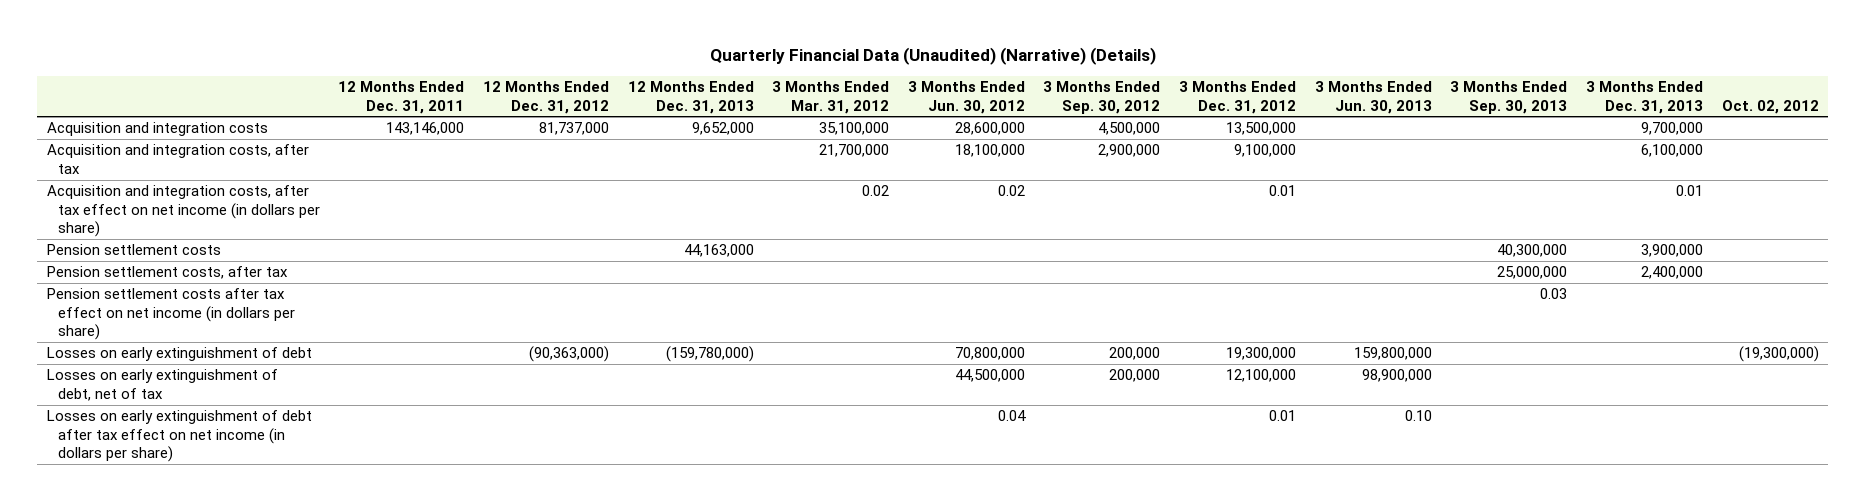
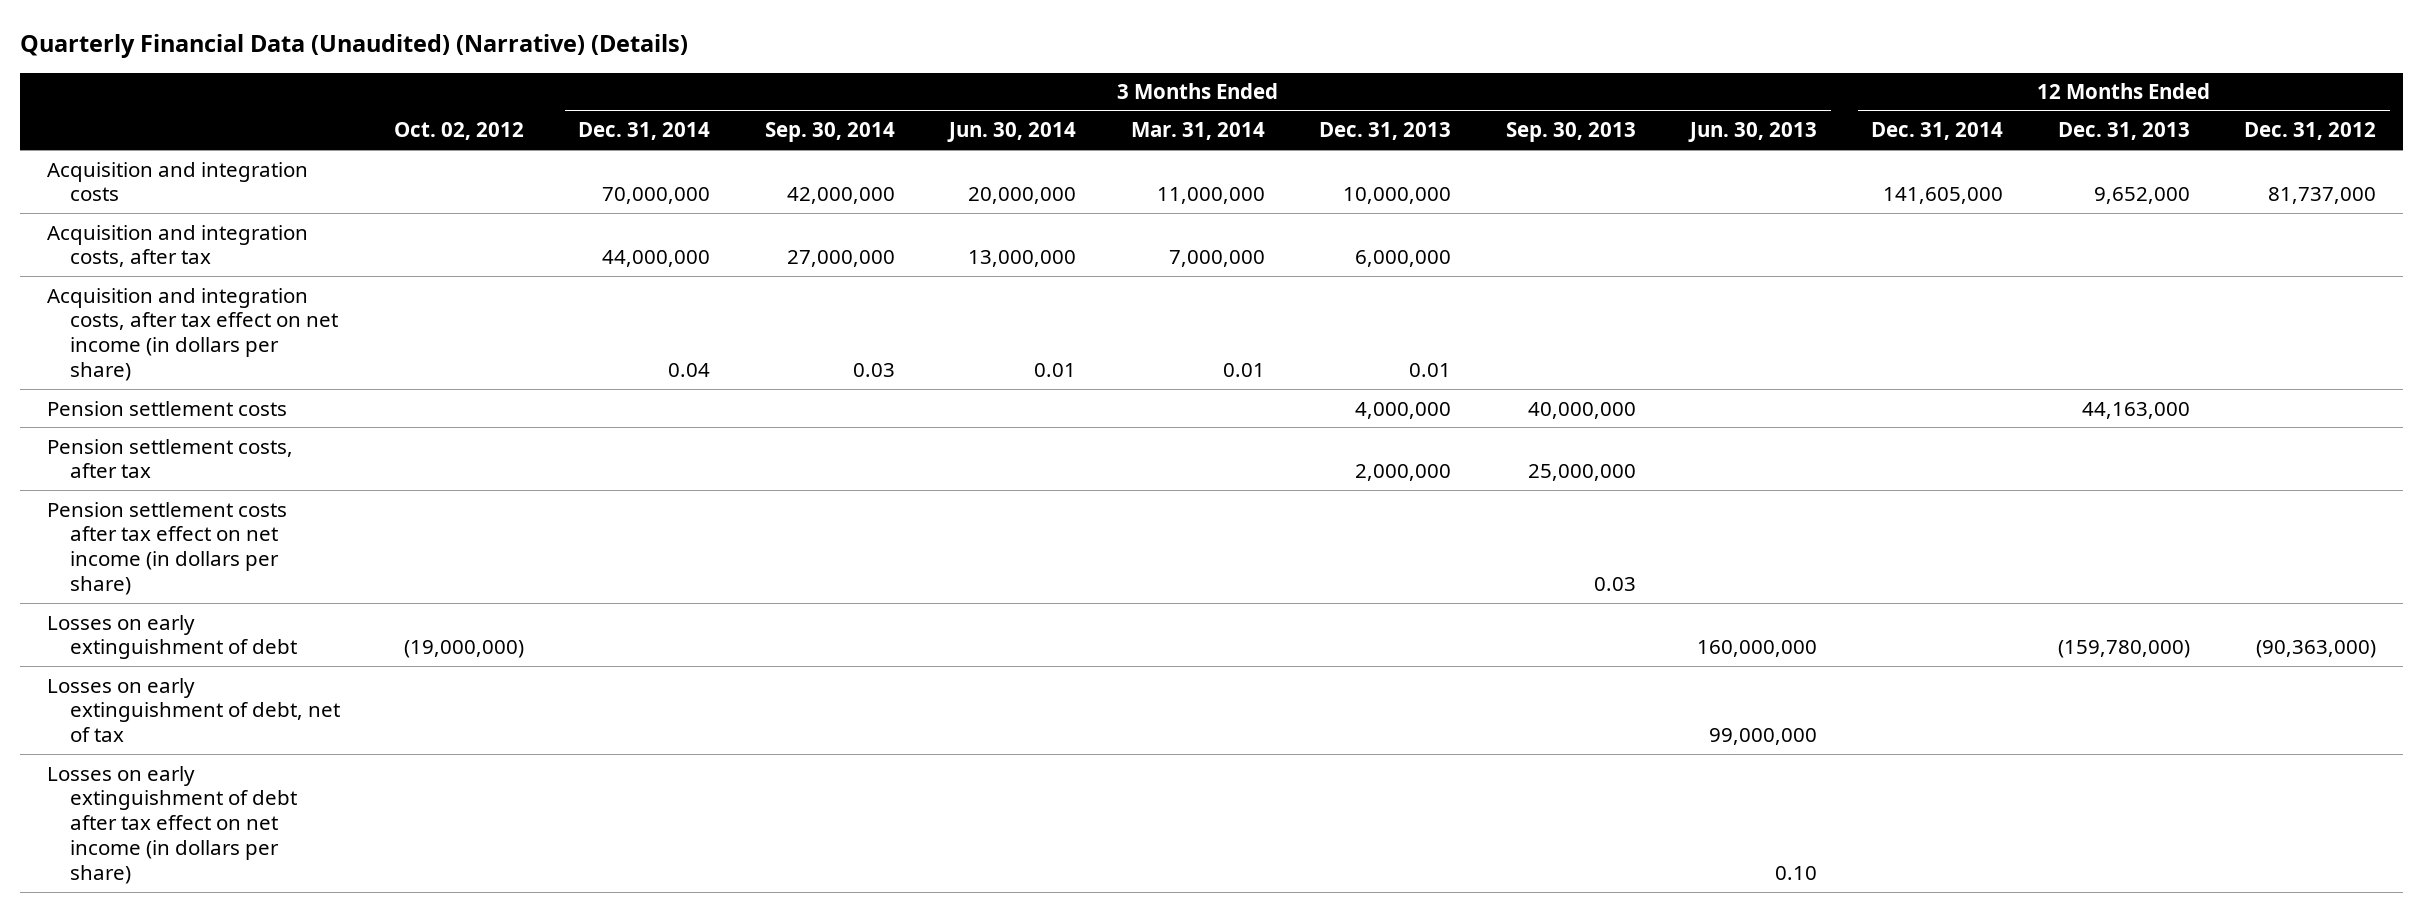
[338,81,465,114] 12 Months Ended Dec. 31, 2011 -> none
[772,81,890,114] 3 Months Ended Mar. 31, 2012 -> none
[907,81,1025,114] 3 Months Ended Jun. 30, 2012 -> none
[1043,81,1161,114] 3 Months Ended Sep. 30, 2012 -> none
[1179,81,1297,114] 3 Months Ended Dec. 31, 2012 -> none
none -> [578,122,711,141] Dec. 31, 2014
none -> [764,122,895,143] Sep. 30, 2014
none -> [947,122,1077,143] Jun. 30, 2014
none -> [1130,122,1265,141] Mar. 31, 2014
none -> [1871,122,2004,141] Dec. 31, 2014
[1640,122,1703,136] 9,700,000 -> [1343,187,1452,205] 10,000,000
[1640,144,1703,158] 6,100,000 -> [1355,250,1452,268] 6,000,000
[1497,244,1568,258] 40,300,000 -> [1527,401,1636,419] 40,000,000
[1640,244,1703,258] 3,900,000 -> [1355,401,1452,419] 4,000,000
[1640,266,1703,280] 2,400,000 -> [1355,464,1452,482] 2,000,000
[1353,347,1432,361] 159,800,000 -> [1697,640,1818,658] 160,000,000
[1738,346,1819,363] (19,300,000) -> [404,640,525,659] (19,000,000)
[1361,369,1432,383] 98,900,000 -> [1709,728,1818,746] 99,000,000

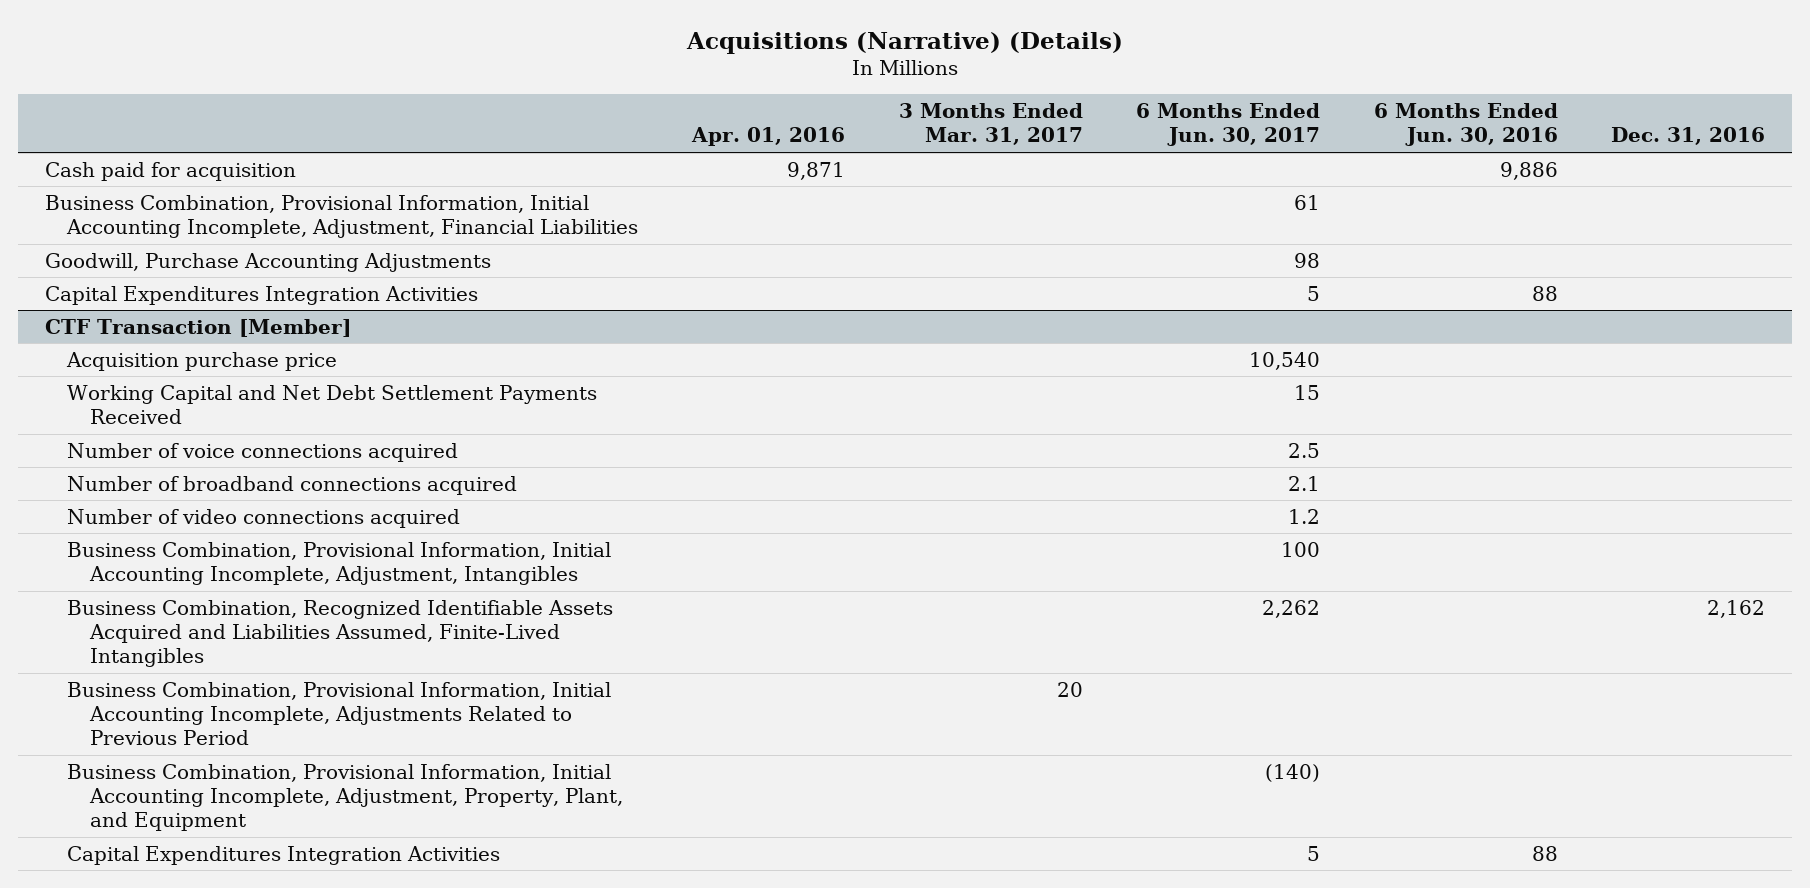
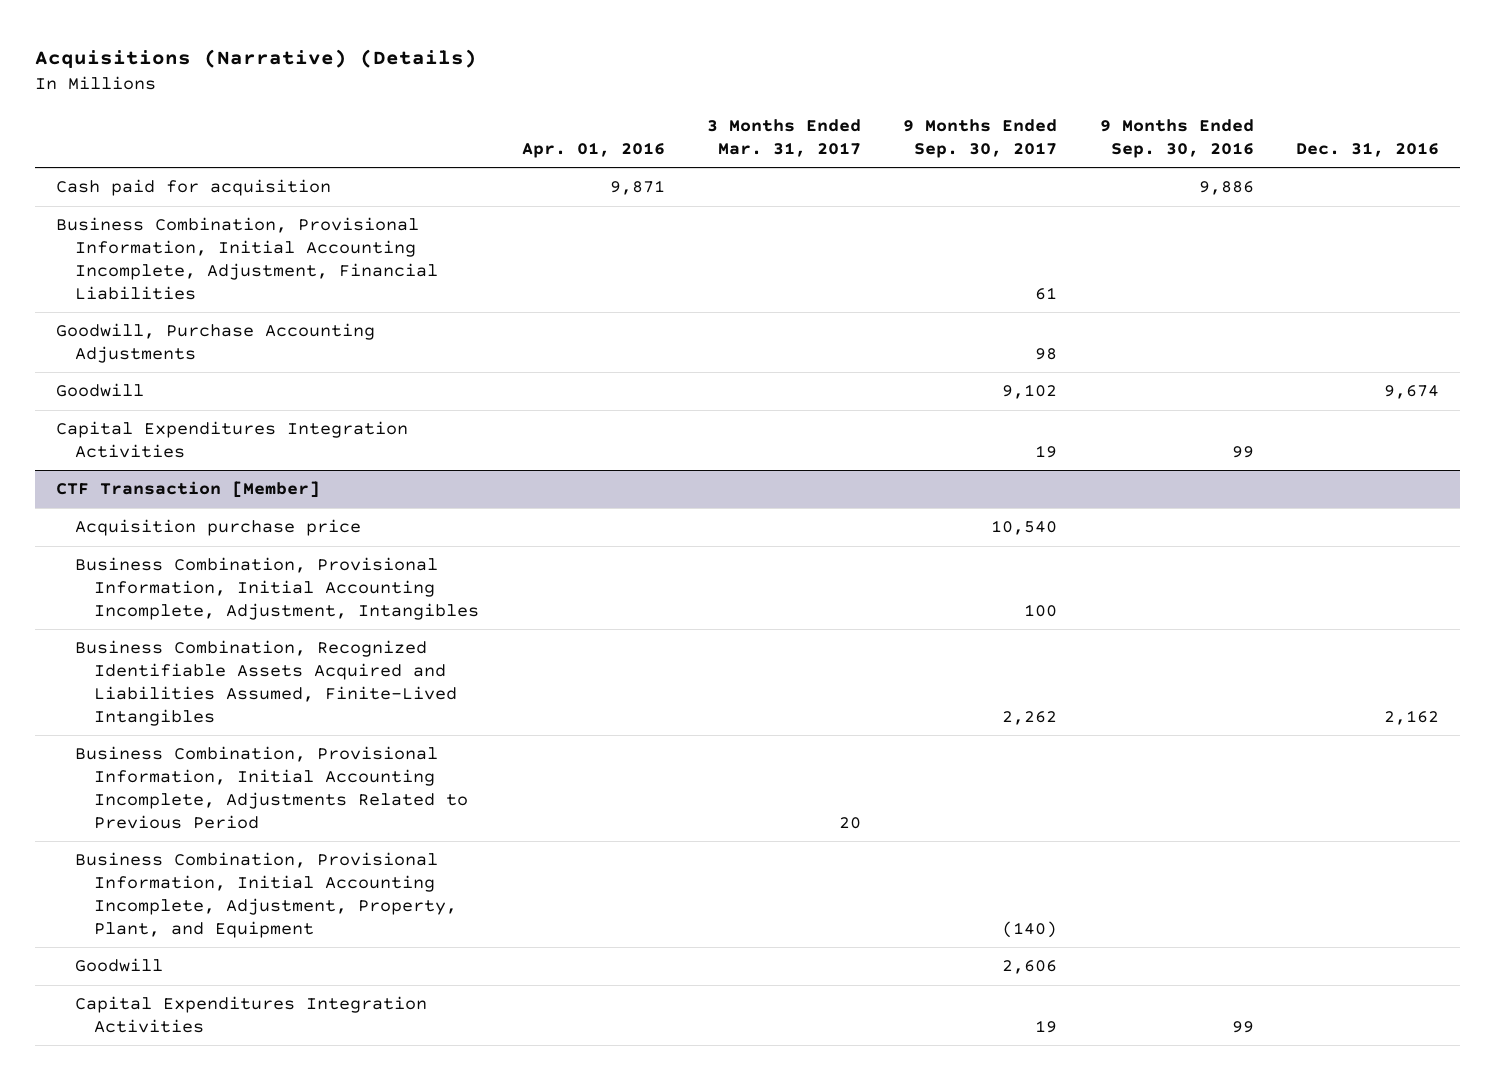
[1136,103,1321,147] 6 Months Ended Jun. 30, 2017 -> none
[1373,103,1558,147] 6 Months Ended Jun. 30, 2016 -> none
none -> [903,119,1058,158] 9 Months Ended Sep. 30, 2017
none -> [1099,119,1254,158] 9 Months Ended Sep. 30, 2016
none -> [56,383,145,398] Goodwill
[67,384,598,425] Working Capital and Net Debt Settlement Payments Received -> none
[67,442,459,462] Number of voice connections acquired -> none
[67,475,518,495] Number of broadband connections acquired -> none
[67,508,461,528] Number of video connections acquired -> none
none -> [75,958,164,973] Goodwill

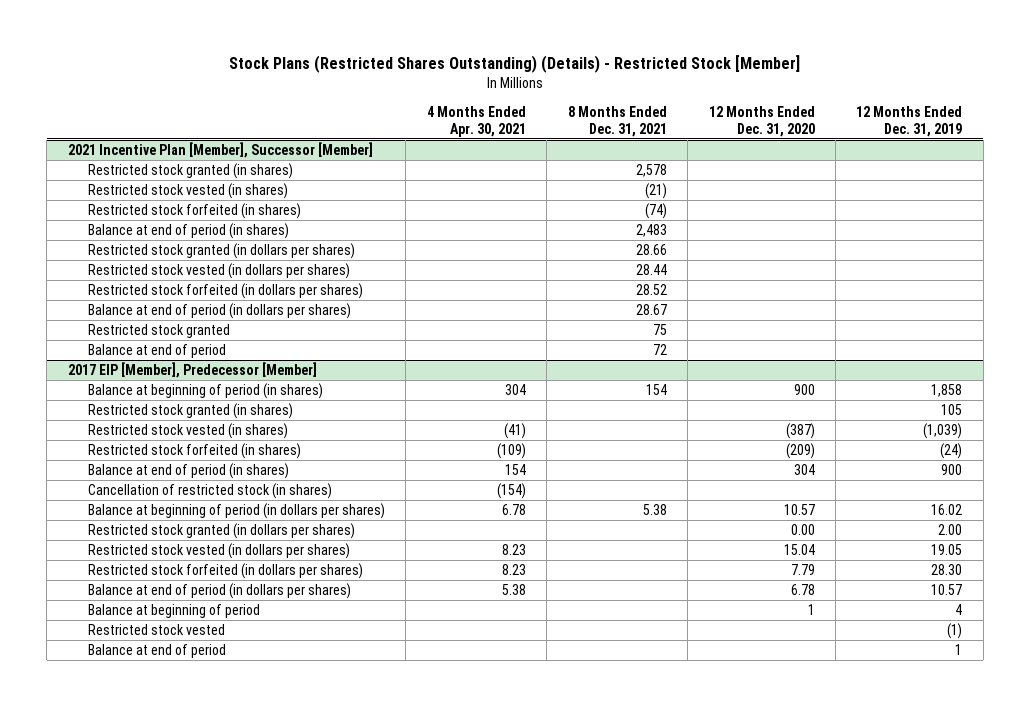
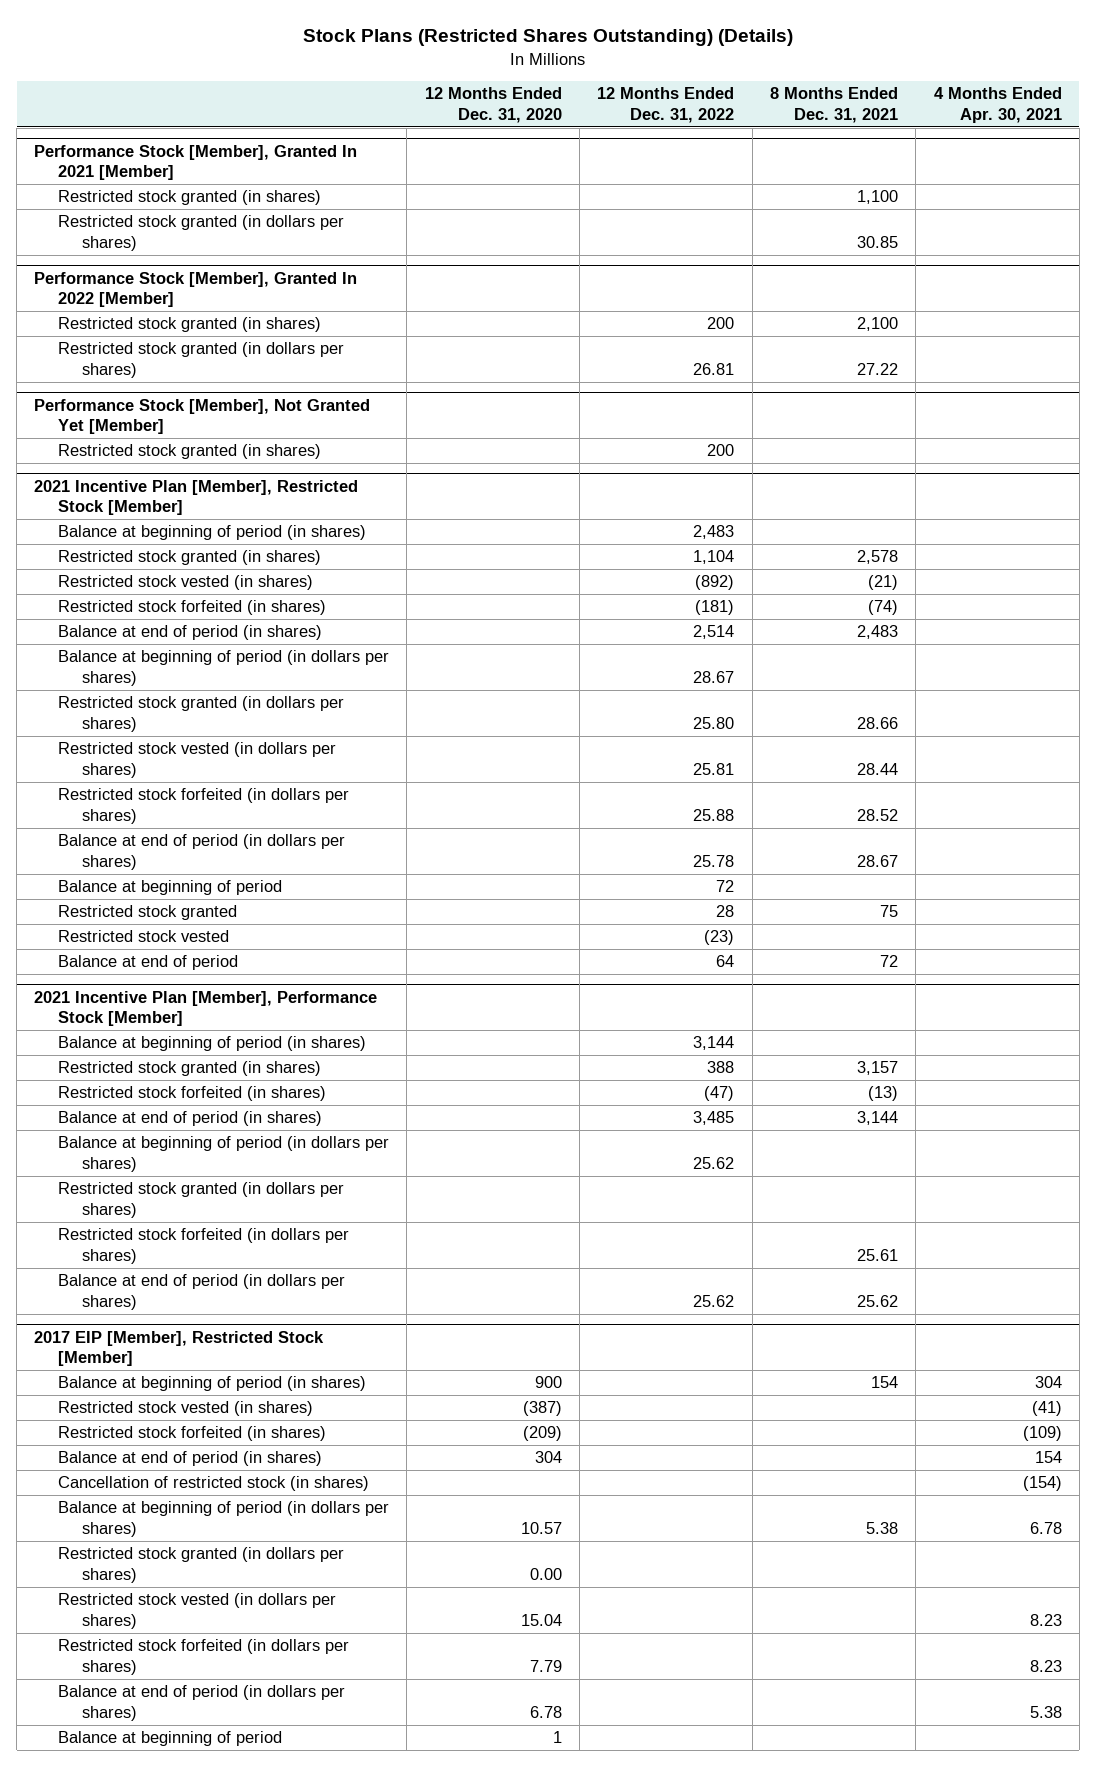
[229,54,801,73] Stock Plans (Restricted Shares Outstanding) (Details) - Restricted Stock [Member] -> [302,29,793,47] Stock Plans (Restricted Shares Outstanding) (Details)
[856,106,963,137] 12 Months Ended Dec. 31, 2019 -> none
none -> [597,87,735,124] 12 Months Ended Dec. 31, 2022
none -> [34,144,358,181] Performance Stock [Member], Granted In 2021 [Member]
none -> [58,190,322,206] Restricted stock granted (in shares)
none -> [58,215,345,252] Restricted stock granted (in dollars per shares)
none -> [34,271,358,308] Performance Stock [Member], Granted In 2022 [Member]
none -> [58,317,322,333] Restricted stock granted (in shares)
none -> [58,342,345,379] Restricted stock granted (in dollars per shares)
none -> [34,398,371,435] Performance Stock [Member], Not Granted Yet [Member]
none -> [58,444,322,460] Restricted stock granted (in shares)
[67,142,373,159] 2021 Incentive Plan [Member], Successor [Member] -> [34,479,359,516] 2021 Incentive Plan [Member], Restricted Stock [Member]
none -> [58,525,367,541] Balance at beginning of period (in shares)
none -> [58,650,390,687] Balance at beginning of period (in dollars per shares)
none -> [58,880,283,896] Balance at beginning of period
none -> [58,930,230,943] Restricted stock vested
none -> [34,990,378,1027] 2021 Incentive Plan [Member], Performance Stock [Member]
none -> [58,1036,367,1052] Balance at beginning of period (in shares)
none -> [58,1061,322,1077] Restricted stock granted (in shares)
none -> [58,1086,327,1102] Restricted stock forfeited (in shares)
none -> [58,1111,323,1127] Balance at end of period (in shares)
none -> [58,1136,390,1173] Balance at beginning of period (in dollars per shares)
none -> [58,1182,345,1219] Restricted stock granted (in dollars per shares)
none -> [58,1228,350,1265] Restricted stock forfeited (in dollars per shares)
none -> [58,1274,346,1311] Balance at end of period (in dollars per shares)
[67,362,317,379] 2017 EIP [Member], Predecessor [Member] -> [34,1330,325,1367] 2017 EIP [Member], Restricted Stock [Member]
[87,403,293,420] Restricted stock granted (in shares) -> none
[87,624,225,636] Restricted stock vested -> none
[87,644,226,659] Balance at end of period -> none

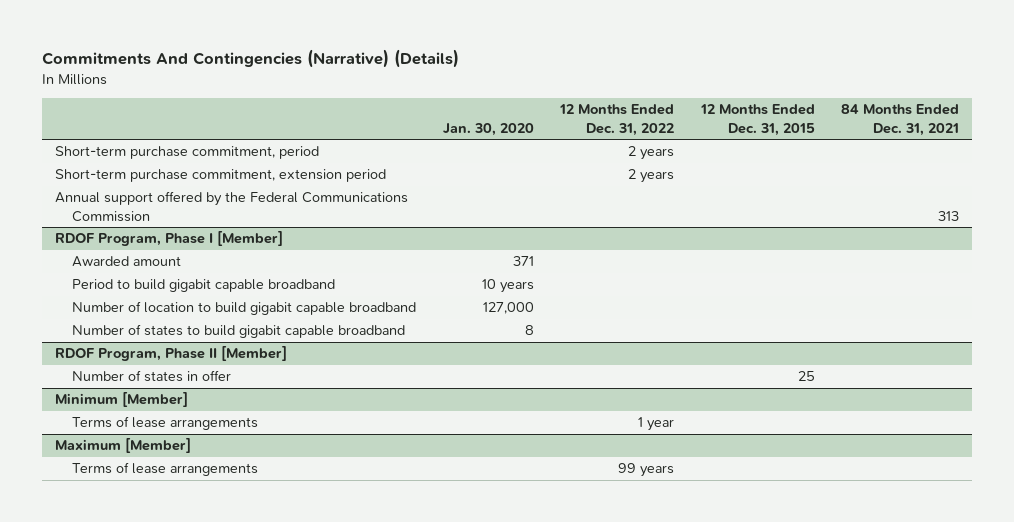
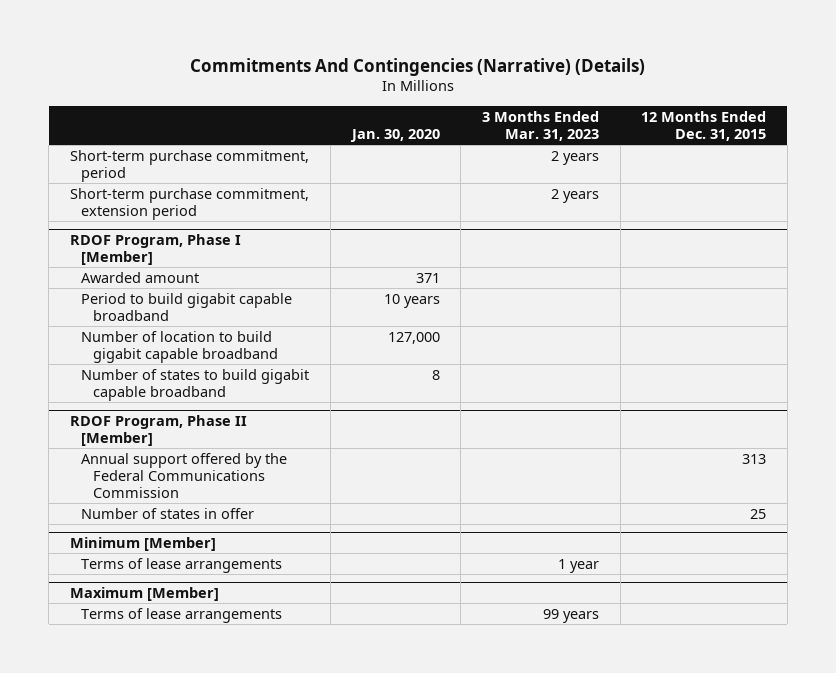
[559,104,675,137] 12 Months Ended Dec. 31, 2022 -> none
[841,104,960,137] 84 Months Ended Dec. 31, 2021 -> none
none -> [481,110,599,141] 3 Months Ended Mar. 31, 2023
[55,191,409,222] Annual support offered by the Federal Communications Commission -> none
none -> [81,452,288,498] Annual support offered by the Federal Communications Commission

